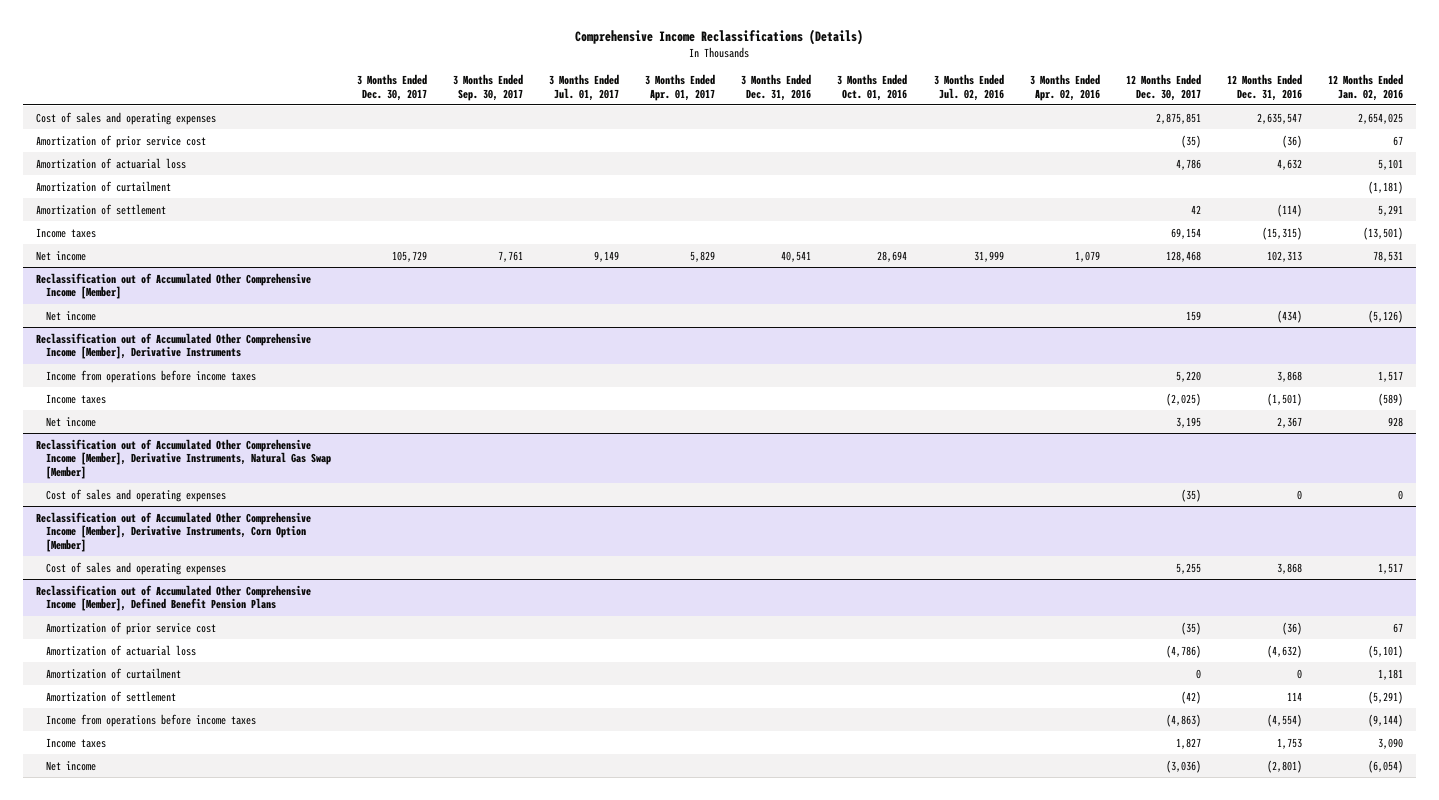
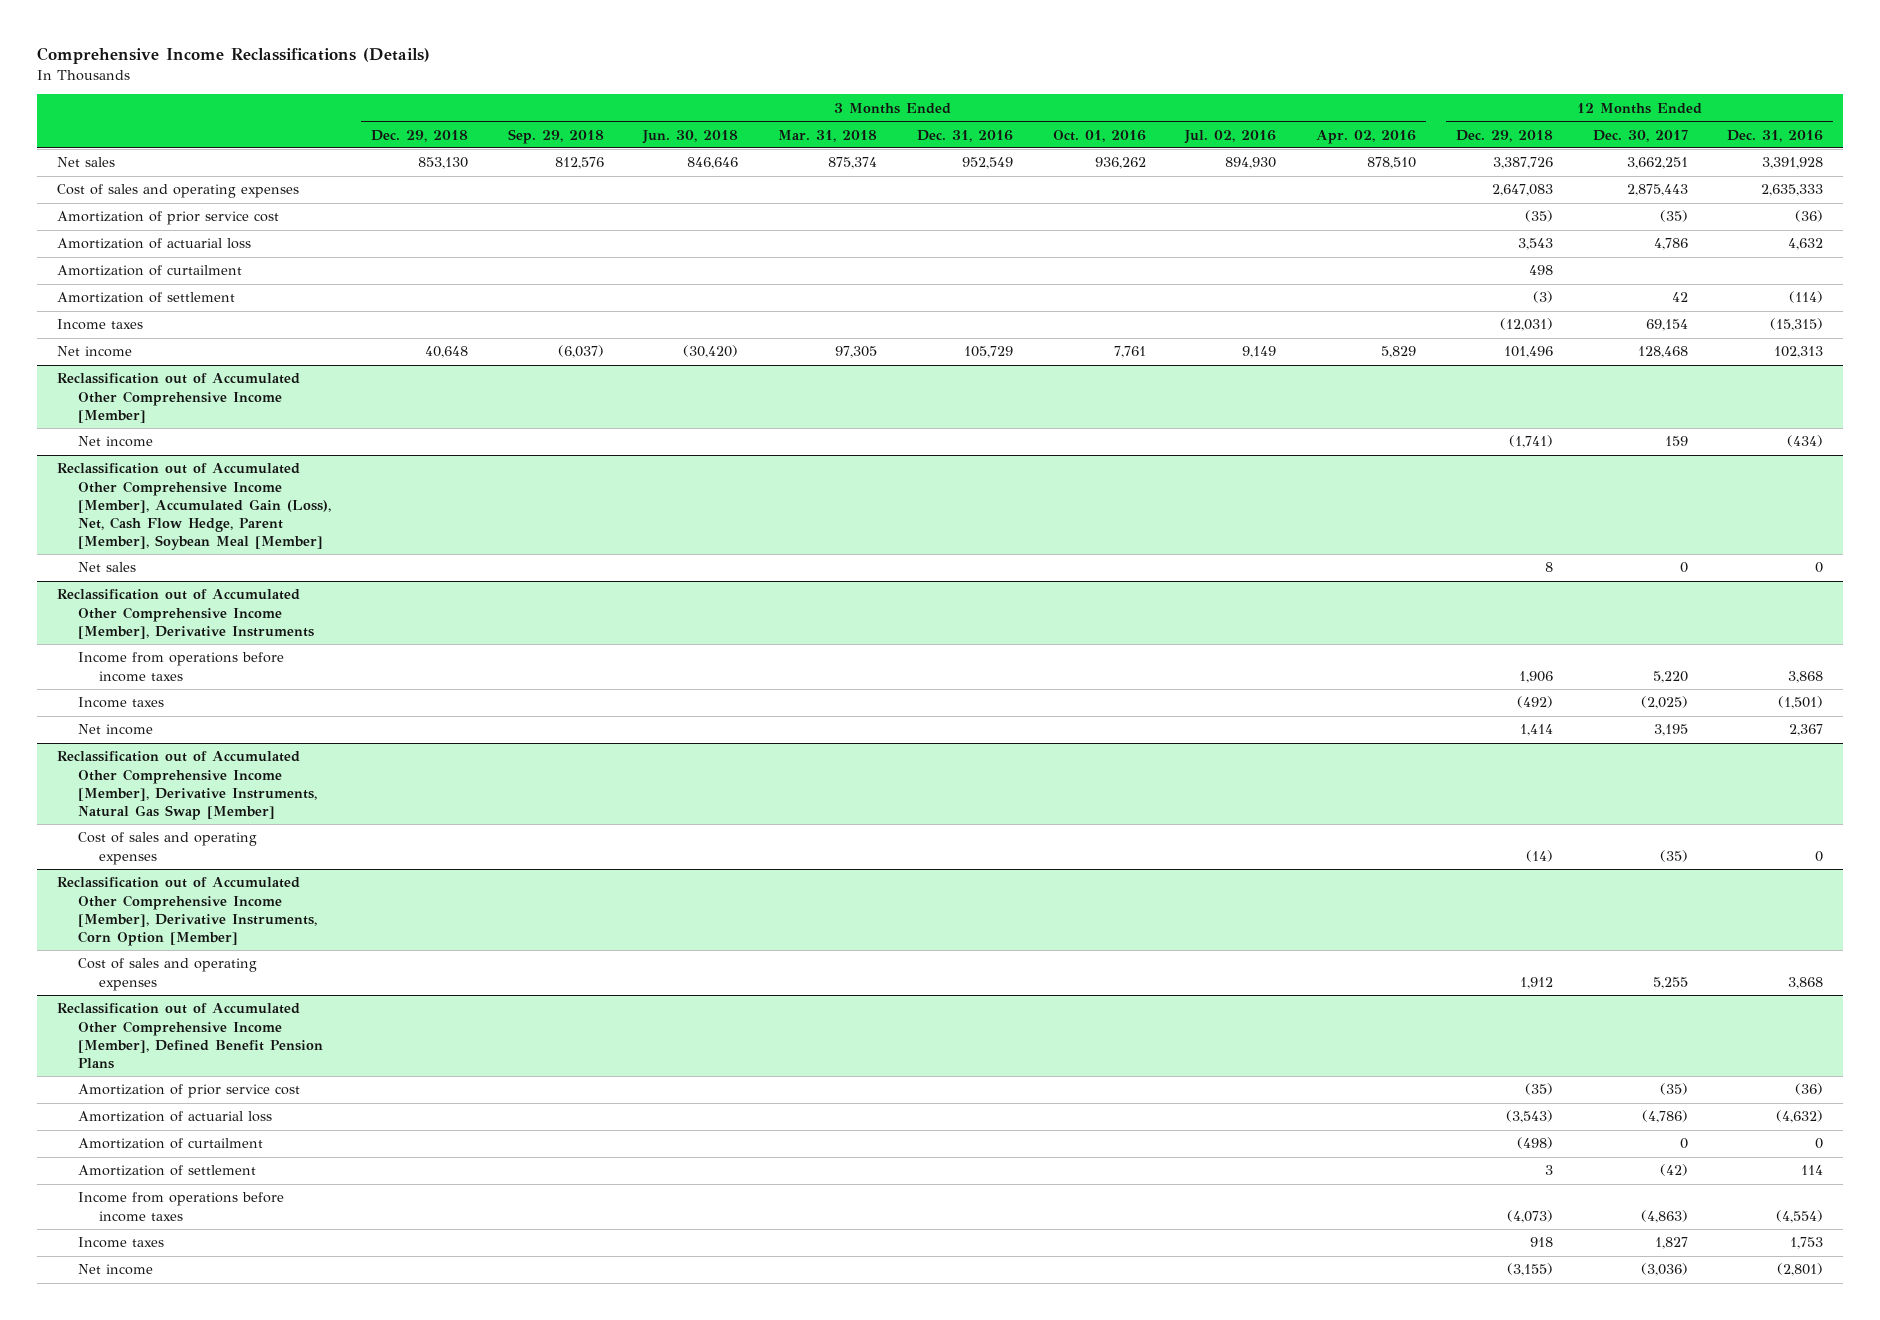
[356,73,427,101] 3 Months Ended Dec. 30, 2017 -> none
[452,73,523,101] 3 Months Ended Sep. 30, 2017 -> none
[549,73,620,101] 3 Months Ended Jul. 01, 2017 -> none
[645,73,716,101] 3 Months Ended Apr. 01, 2017 -> none
[1328,73,1404,101] 12 Months Ended Jan. 02, 2016 -> none
none -> [370,129,468,142] Dec. 29, 2018
none -> [507,128,604,144] Sep. 29, 2018
none -> [642,129,739,144] Jun. 30, 2018
none -> [778,129,878,142] Mar. 31, 2018
none -> [1455,129,1553,142] Dec. 29, 2018
none -> [57,157,116,168] Net sales
[1155,112,1201,124] 2,875,851 -> [1626,184,1688,197] 2,875,443
[1256,112,1302,124] 2,635,547 -> [1761,184,1824,197] 2,635,333
[781,250,812,262] 40,541 -> [963,346,1013,359] 105,729
[877,250,908,262] 28,694 -> [1113,346,1146,359] 7,761
[973,250,1004,262] 31,999 -> [1242,346,1277,359] 9,149
[1074,250,1100,262] 1,079 -> [1381,346,1417,359] 5,829
none -> [57,463,332,550] Reclassification out of Accumulated Other Comprehensive Income [Member], Accumulated Gain (Loss), Net, Cash Flow Hedge, Parent [Member], Soybean Meal [Member]
none -> [78,562,137,573] Net sales

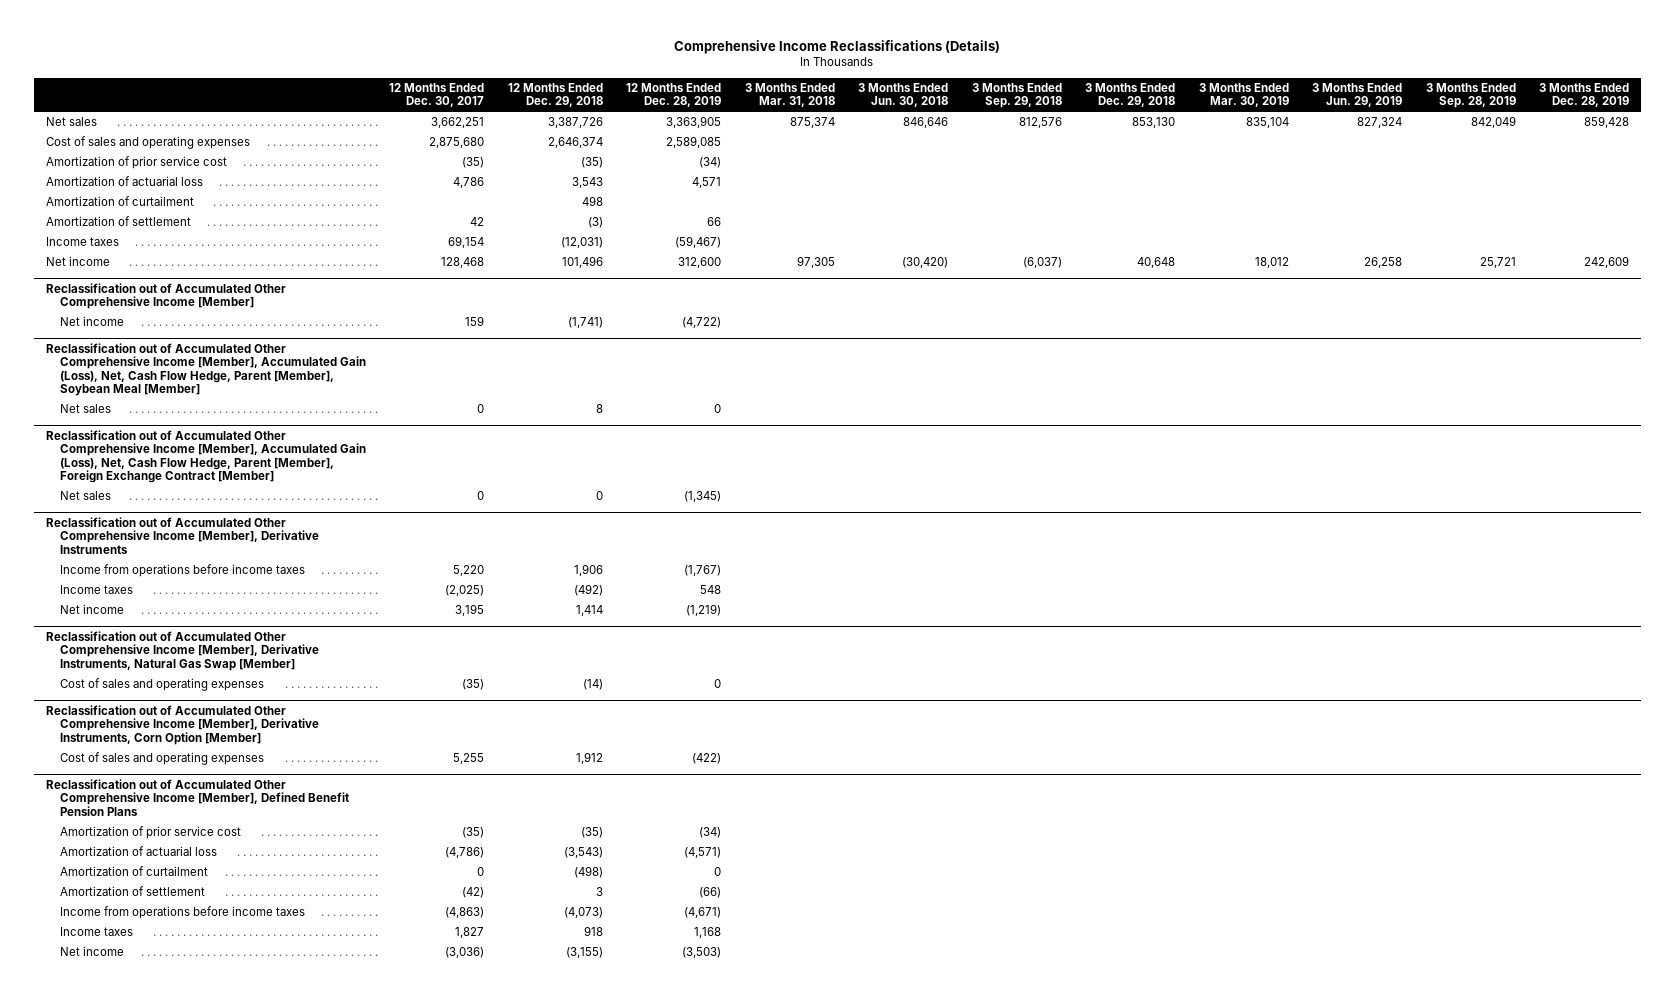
[916,129,1013,142] Dec. 31, 2016 -> none
[1052,129,1146,142] Oct. 01, 2016 -> none
[1184,129,1277,144] Jul. 02, 2016 -> none
[1316,129,1417,144] Apr. 02, 2016 -> none
[1727,129,1824,142] Dec. 31, 2016 -> none
none -> [626,82,722,108] 12 Months Ended Dec. 28, 2019
none -> [1198,82,1289,108] 3 Months Ended Mar. 30, 2019
none -> [1312,82,1403,108] 3 Months Ended Jun. 29, 2019
none -> [1425,82,1516,109] 3 Months Ended Sep. 28, 2019
none -> [1539,82,1630,108] 3 Months Ended Dec. 28, 2019
[1491,184,1553,197] 2,647,083 -> [547,137,603,149] 2,646,374
[1626,184,1688,197] 2,875,443 -> [429,137,485,149] 2,875,680
none -> [45,429,366,484] Reclassification out of Accumulated Other Comprehensive Income [Member], Accumulated Gain (Loss), Net, Cash Flow Hedge, Parent [Member], Foreign Exchange Contract [Member]
none -> [59,491,111,501] Net sales

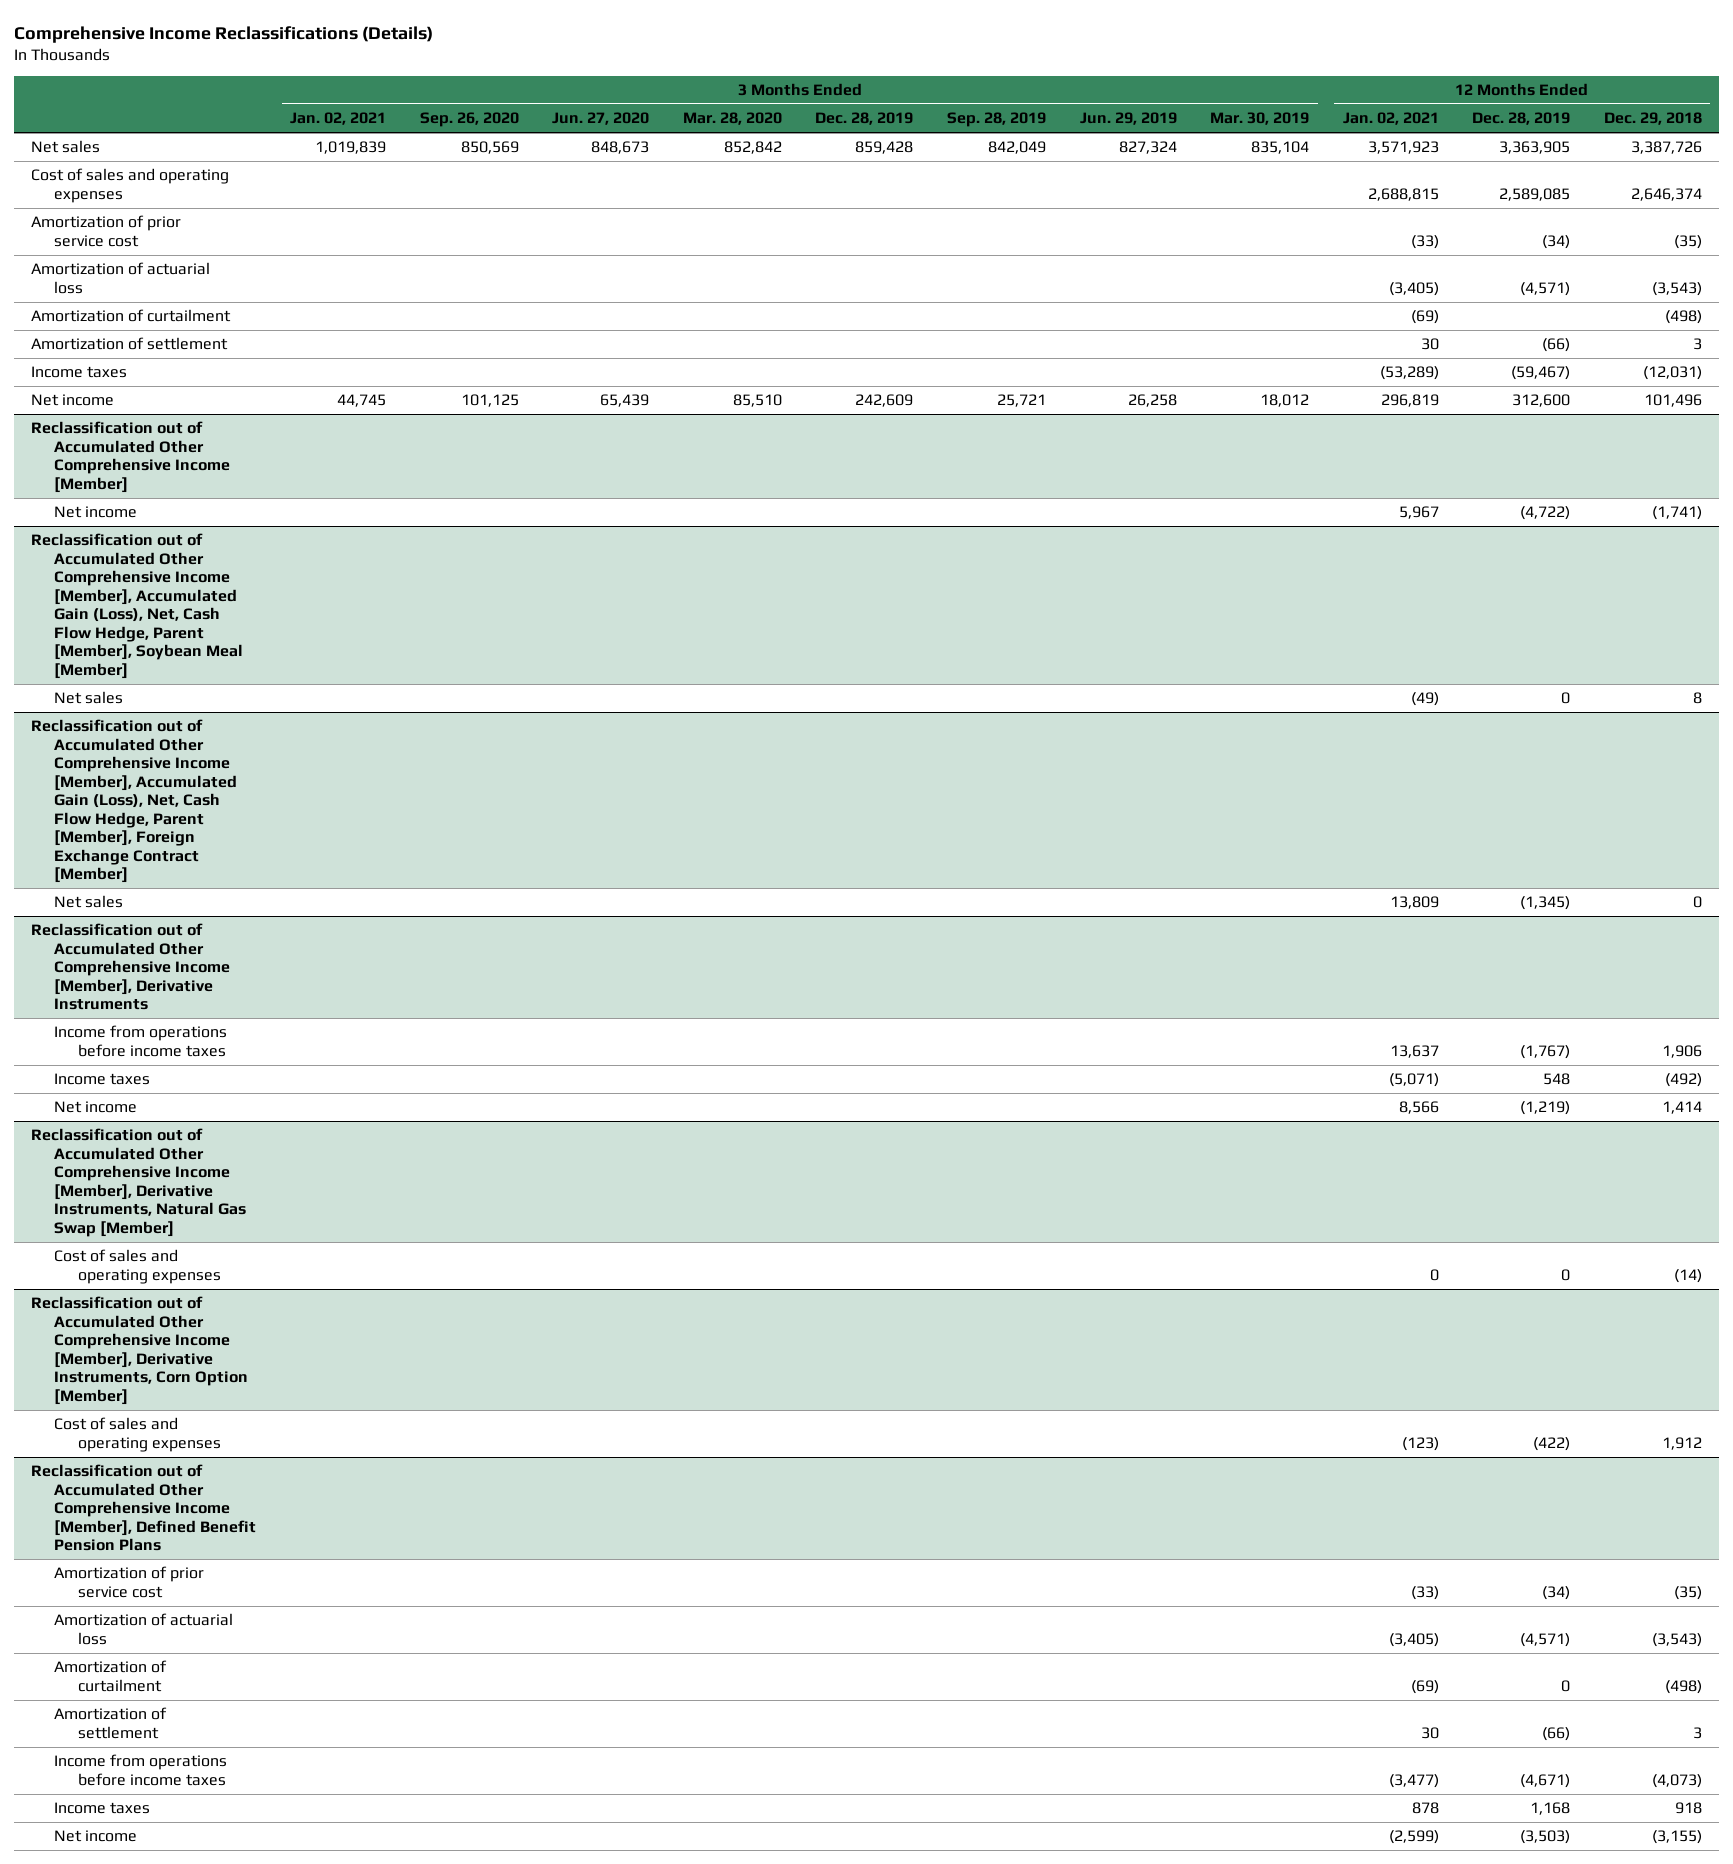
[389,82,485,108] 12 Months Ended Dec. 30, 2017 -> none
[744,82,835,108] 3 Months Ended Mar. 31, 2018 -> none
[858,82,949,108] 3 Months Ended Jun. 30, 2018 -> none
[971,82,1062,109] 3 Months Ended Sep. 29, 2018 -> none
[1085,82,1176,108] 3 Months Ended Dec. 29, 2018 -> none
none -> [290,112,387,126] Jan. 02, 2021
none -> [419,112,519,128] Sep. 26, 2020
none -> [552,112,650,126] Jun. 27, 2020
none -> [682,112,782,126] Mar. 28, 2020
none -> [1342,112,1439,126] Jan. 02, 2021
[571,177,603,189] 3,543 -> [1652,281,1703,296] (3,543)
[692,177,722,189] 4,571 -> [1520,281,1571,296] (4,571)
[581,196,603,207] 498 -> [1665,310,1703,325] (498)
[587,217,603,229] (3) -> [1693,338,1703,351] 3
[707,217,722,227] 66 -> [1542,338,1571,353] (66)

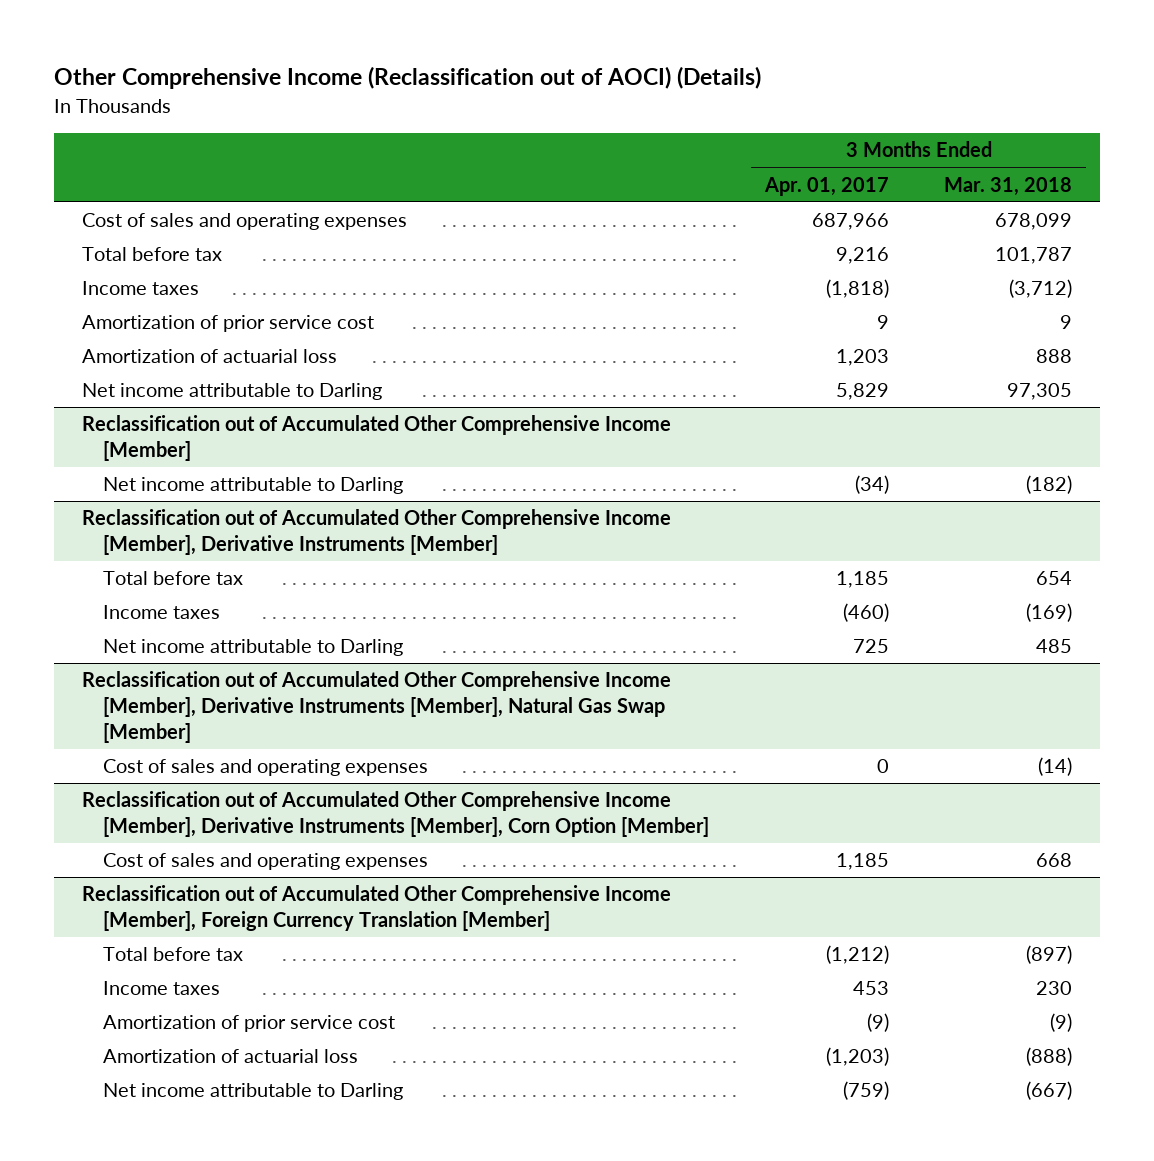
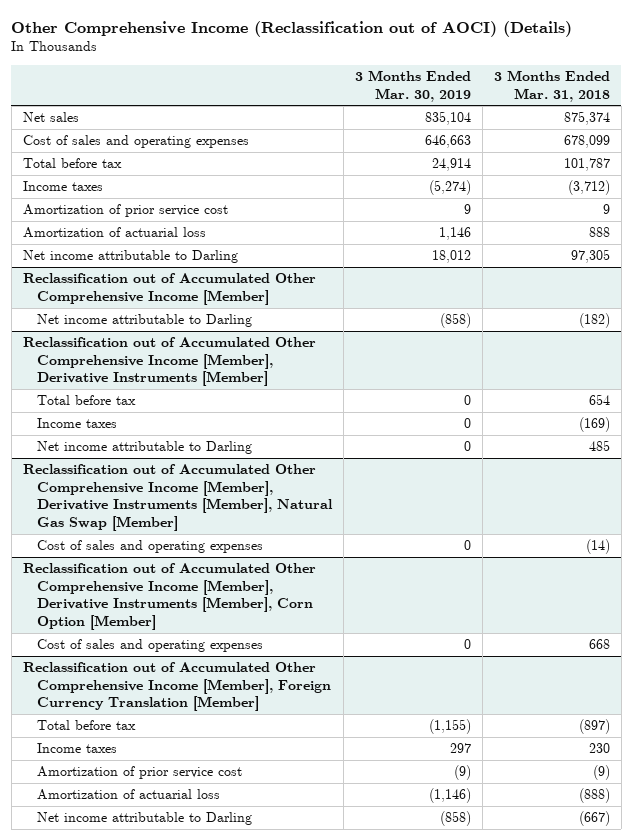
[763,176,889,196] Apr. 01, 2017 -> none
none -> [354,70,471,102] 3 Months Ended Mar. 30, 2019
none -> [22,112,79,123] Net sales

